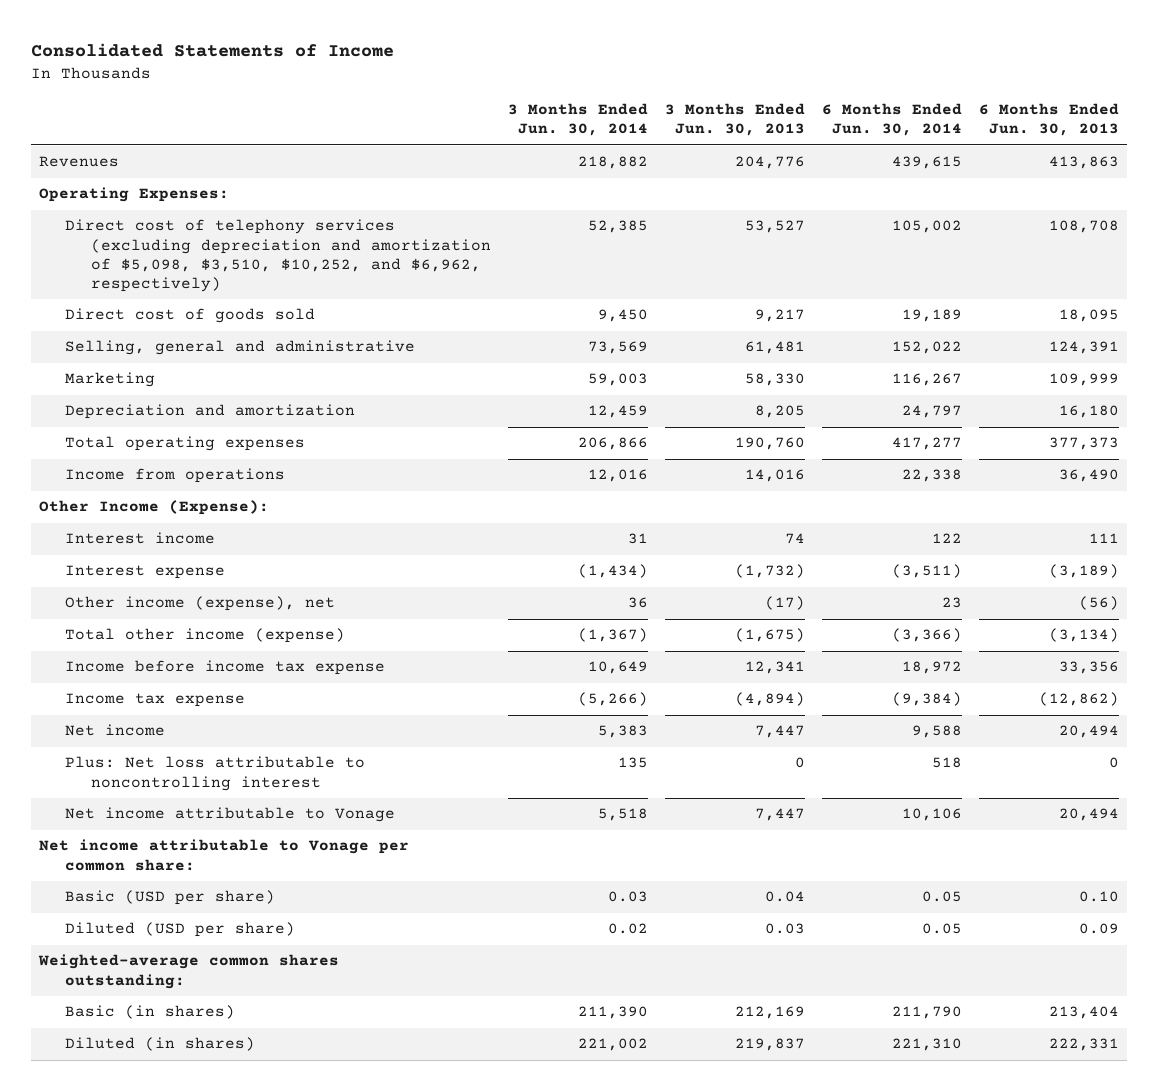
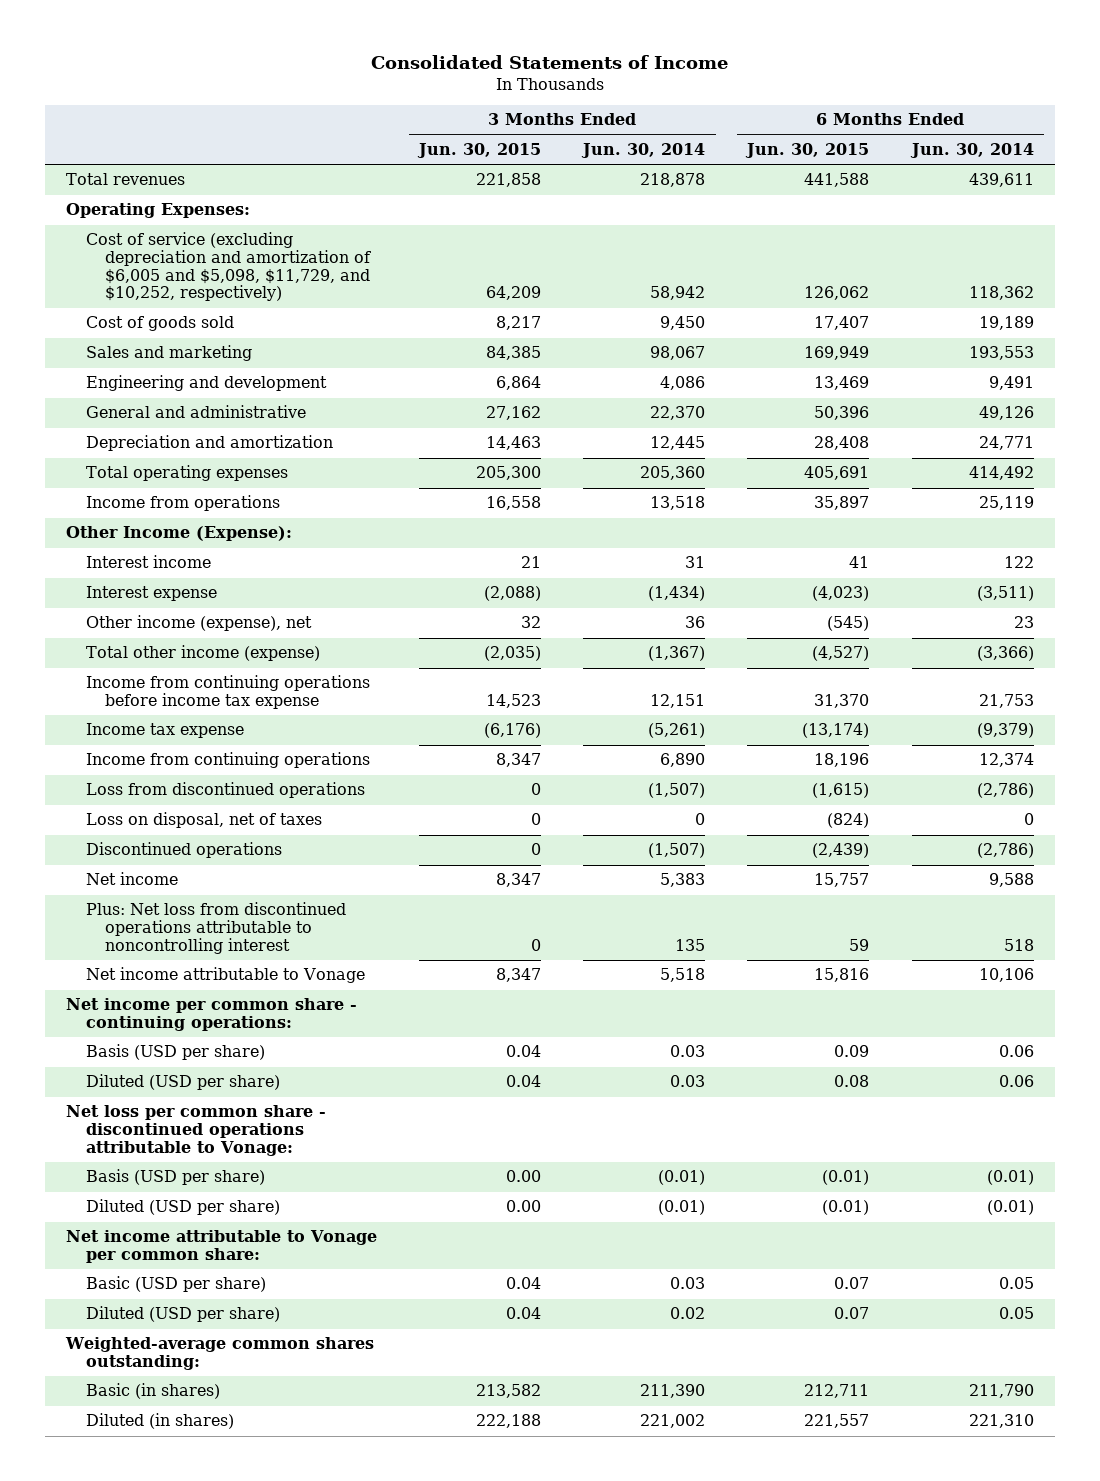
[664,103,805,137] 3 Months Ended Jun. 30, 2013 -> none
[978,103,1119,137] 6 Months Ended Jun. 30, 2013 -> none
none -> [417,143,542,159] Jun. 30, 2015
none -> [745,143,870,159] Jun. 30, 2015
[39,156,120,168] Revenues -> [66,173,186,186] Total revenues
[577,156,648,170] 218,882 -> [640,173,706,188] 218,878
[891,156,962,170] 439,615 -> [968,173,1034,188] 439,611
[64,372,155,388] Marketing -> none
[64,219,491,293] Direct cost of telephony services (excluding depreciation and amortization of $5,098, $3,510, $10,252, and $6,962, respectively) -> [85,232,372,302] Cost of service (excluding depreciation and amortization of $6,005 and $5,098, $11,729, and $10,252, respectively)
[587,220,648,234] 52,385 -> [650,286,706,301] 58,942
[891,220,962,234] 105,002 -> [968,286,1034,301] 118,362
[64,308,315,324] Direct cost of goods sold -> [85,316,234,332] Cost of goods sold
none -> [85,345,252,362] Sales and marketing
none -> [85,375,327,392] Engineering and development
[64,340,415,356] Selling, general and administrative -> [85,405,306,419] General and administrative
[587,341,648,355] 73,569 -> [650,406,706,421] 22,370
[891,341,962,355] 152,022 -> [978,406,1034,421] 49,126
[587,405,648,419] 12,459 -> [650,436,706,451] 12,445
[901,405,962,419] 24,797 -> [978,436,1034,451] 24,771
[577,437,648,451] 206,866 -> [640,466,706,481] 205,360
[891,437,962,451] 417,277 -> [968,466,1034,481] 414,492
[587,469,648,483] 12,016 -> [650,496,706,511] 13,518
[901,469,962,483] 22,338 -> [978,496,1034,511] 25,119
[64,660,385,676] Income before income tax expense -> [85,675,370,710] Income from continuing operations before income tax expense
[587,661,648,675] 10,649 -> [650,694,706,709] 12,151
[901,661,962,675] 18,972 -> [978,694,1034,709] 21,753
[577,692,648,707] (5,266) -> [648,723,706,739] (5,261)
[891,692,962,707] (9,384) -> [976,723,1034,739] (9,379)
none -> [85,752,370,769] Income from continuing operations
none -> [85,782,365,799] Loss from discontinued operations
none -> [85,812,322,829] Loss on disposal, net of taxes
none -> [85,842,282,859] Discontinued operations
[64,756,365,791] Plus: Net loss attributable to noncontrolling interest -> [85,902,346,954] Plus: Net loss from discontinued operations attributable to noncontrolling interest
none -> [66,998,358,1032] Net income per common share - continuing operations:
none -> [85,1044,265,1061] Basis (USD per share)
none -> [85,1074,280,1091] Diluted (USD per share)
none -> [66,1105,327,1156] Net loss per common share - discontinued operations attributable to Vonage:
none -> [85,1169,265,1186] Basis (USD per share)
none -> [85,1199,280,1216] Diluted (USD per share)

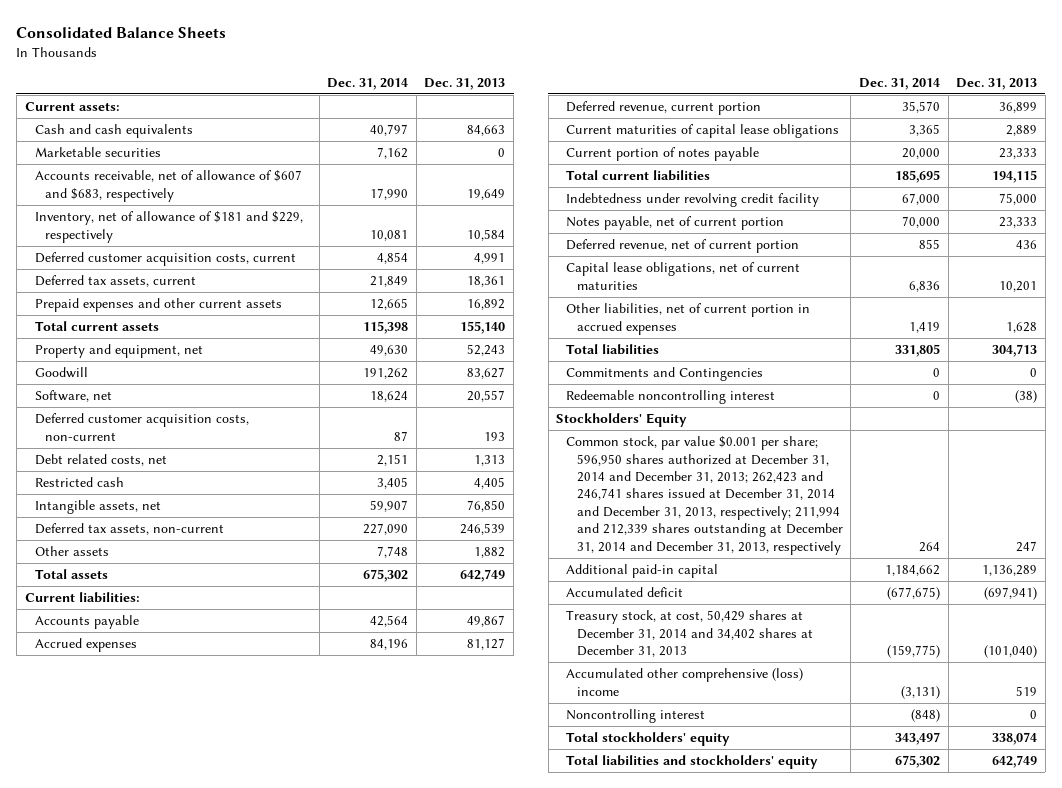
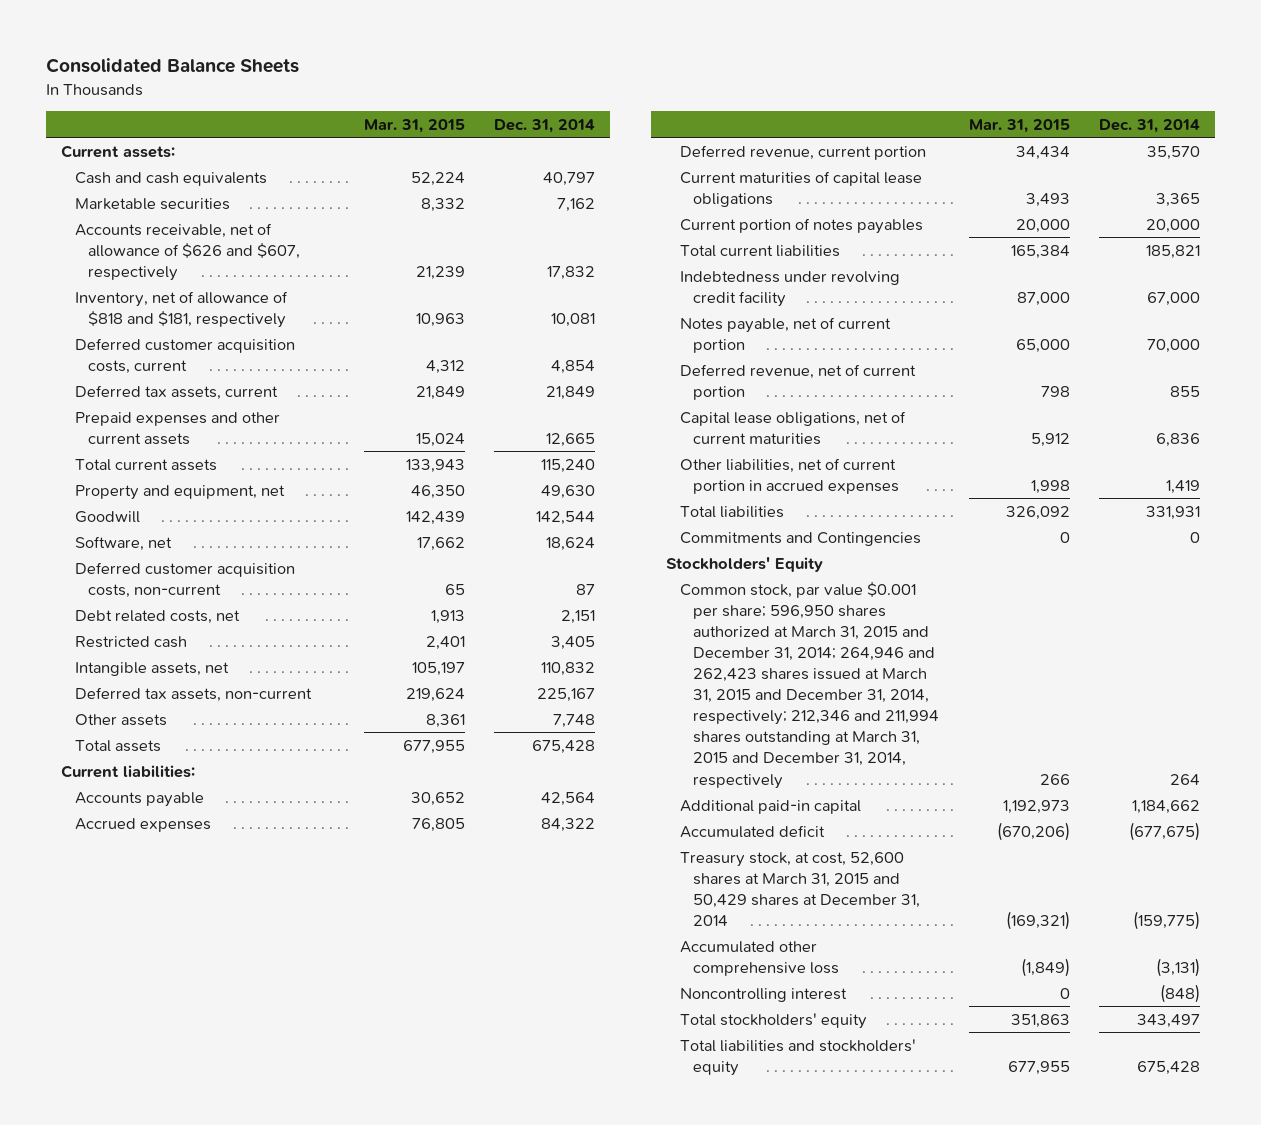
[424,77,506,90] Dec. 31, 2013 -> none
none -> [363,118,465,133] Mar. 31, 2015
[34,170,302,202] Accounts receivable, net of allowance of $607 and $683, respectively -> [74,222,300,281] Accounts receivable, net of allowance of $626 and $607, respectively
[370,187,409,200] 17,990 -> [547,265,596,280] 17,832
[34,211,303,243] Inventory, net of allowance of $181 and $229, respectively -> [74,290,288,328] Inventory, net of allowance of $818 and $181, respectively
[363,321,409,335] 115,398 -> [541,458,596,473] 115,240
[363,368,409,380] 191,262 -> [536,510,596,525] 142,544
[370,500,409,513] 59,907 -> [541,661,596,676] 110,832
[363,523,409,536] 227,090 -> [537,687,596,702] 225,167
[363,569,409,583] 675,302 -> [532,739,596,754] 675,428
[370,639,409,651] 84,196 -> [541,817,596,832] 84,322
[566,147,760,162] Current portion of notes payable -> [679,217,923,234] Current portion of notes payables
[894,170,940,184] 185,695 -> [1146,244,1201,259] 185,821
[894,344,940,358] 331,805 -> [1146,505,1201,520] 331,931
[566,390,776,405] Redeemable noncontrolling interest -> none
[566,436,843,555] Common stock, par value $0.001 per share; 596,950 shares authorized at December 31, 2014 and December 31, 2013; 262,423 and 246,741 shares issued at December 31, 2014 and December 31, 2013, respectively; 211,994 and 212,339 shares outstanding at December 31, 2014 and December 31, 2013, respectively -> [679,581,939,789] Common stock, par value $0.001 per share; 596,950 shares authorized at March 31, 2015 and December 31, 2014; 264,946 and 262,423 shares issued at March 31, 2015 and December 31, 2014, respectively; 212,346 and 211,994 shares outstanding at March 31, 2015 and December 31, 2014, respectively
[566,610,813,658] Treasury stock, at cost, 50,429 shares at December 31, 2014 and 34,402 shares at December 31, 2013 -> [679,851,920,926] Treasury stock, at cost, 52,600 shares at March 31, 2015 and 50,429 shares at December 31, 2014
[566,668,804,696] Accumulated other comprehensive (loss) income -> [679,940,839,976] Accumulated other comprehensive loss
[894,755,940,769] 675,302 -> [1137,1060,1201,1075] 675,428

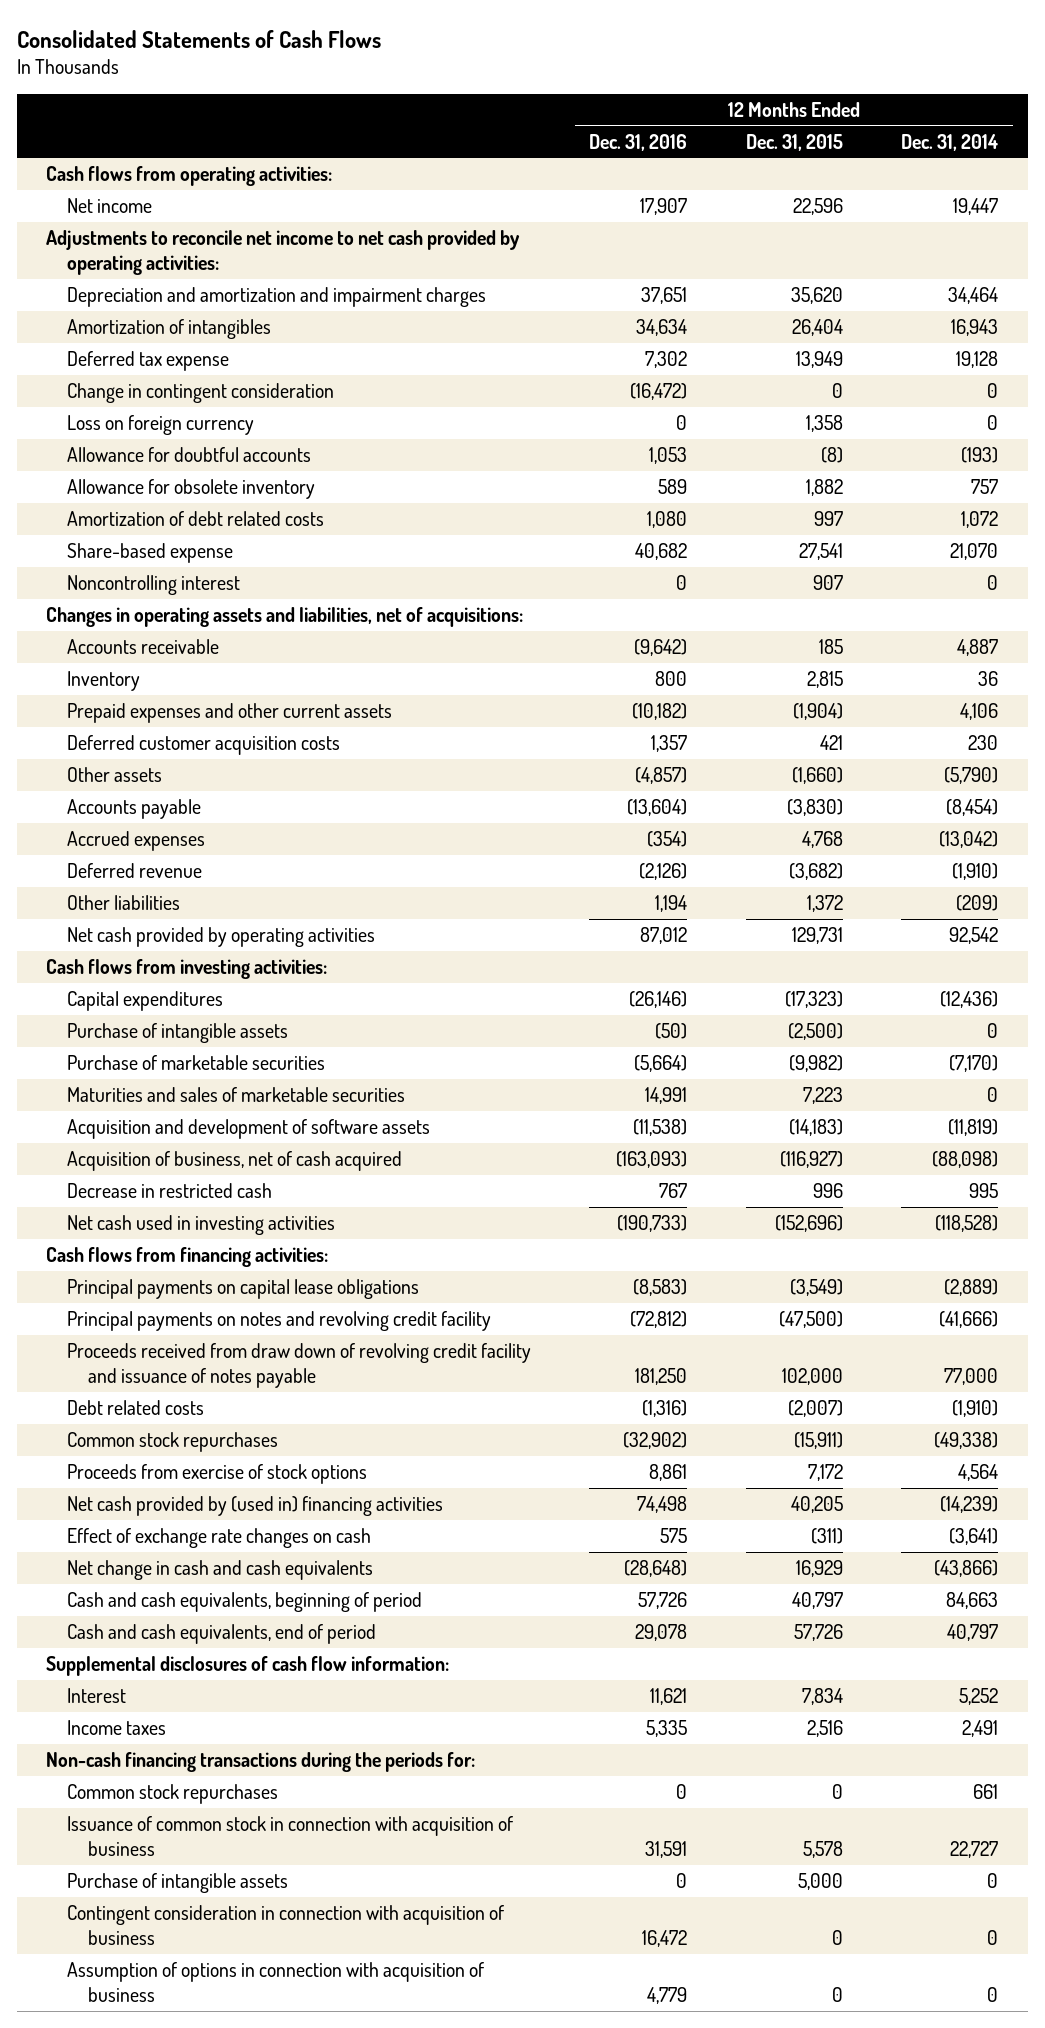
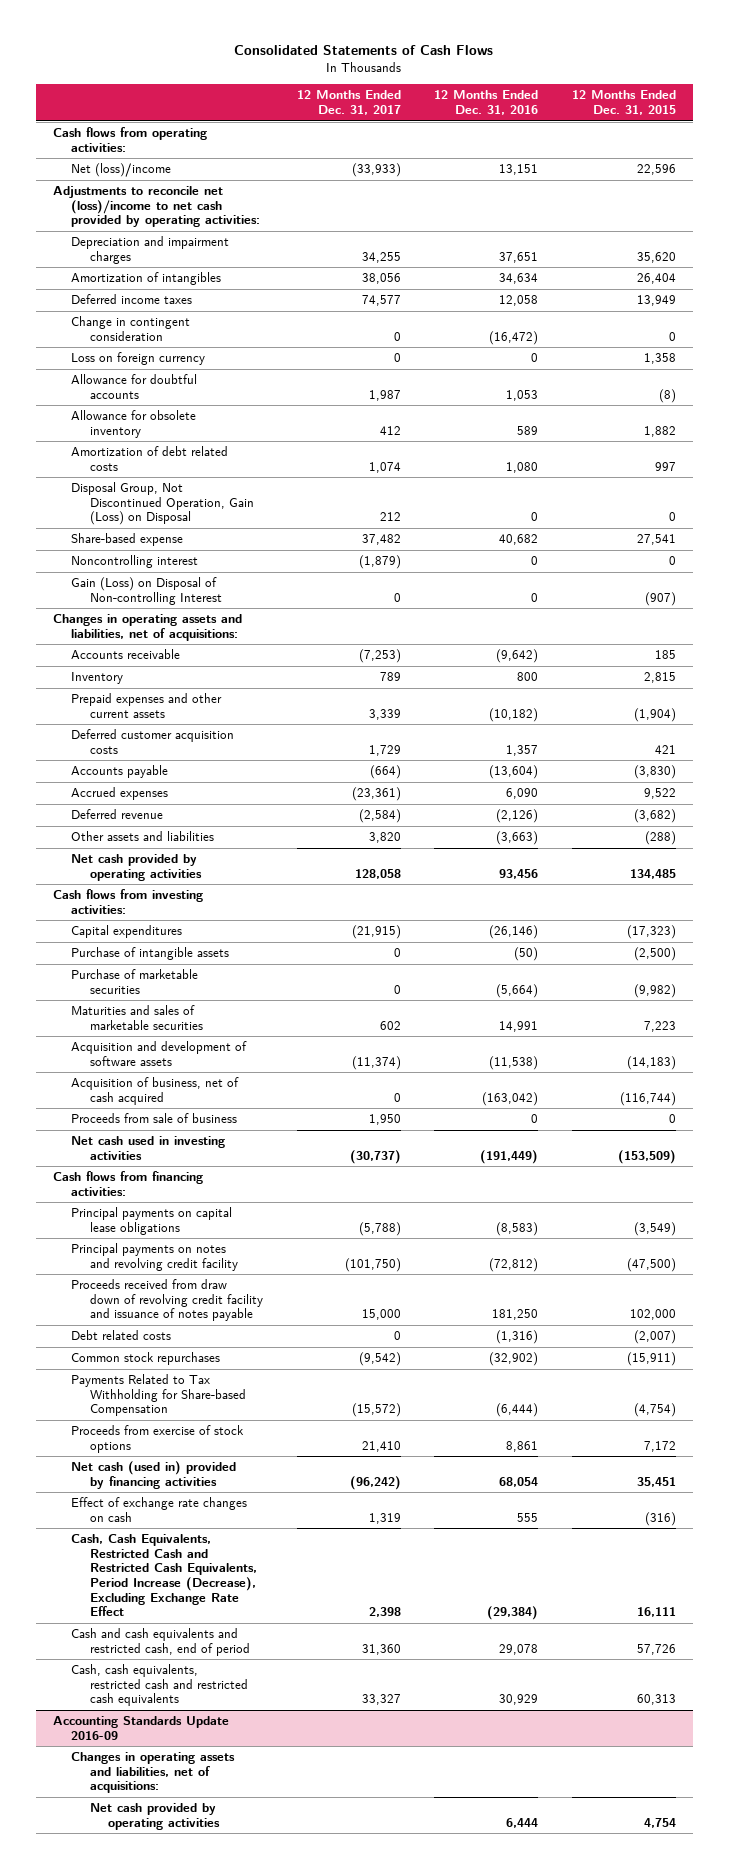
[901,133,999,151] Dec. 31, 2014 -> none
none -> [296,90,401,116] 12 Months Ended Dec. 31, 2017
[67,198,153,214] Net income -> [71,163,172,178] Net (loss)/income
[640,198,688,216] 17,907 -> [499,164,539,176] 13,151
[46,230,521,276] Adjustments to reconcile net income to net cash provided by operating activities: -> [52,186,261,228] Adjustments to reconcile net (loss)/income to net cash provided by operating activities:
[67,287,487,308] Depreciation and amortization and impairment charges -> [71,236,230,264] Depreciation and impairment charges
[67,351,230,372] Deferred tax expense -> [71,294,193,305] Deferred income taxes
[645,351,688,369] 7,302 -> [499,295,539,307] 12,058
none -> [71,482,254,526] Disposal Group, Not Discontinued Operation, Gain (Loss) on Disposal
[812,575,843,591] 907 -> [669,556,677,566] 0
none -> [71,577,222,605] Gain (Loss) on Disposal of Non-controlling Interest
[67,767,163,783] Other assets -> none
[647,831,688,848] (354) -> [506,788,539,800] 6,090
[801,831,843,849] 4,768 -> [644,788,677,800] 9,522
[67,895,181,911] Other liabilities -> [71,831,215,842] Other assets and liabilities
[655,895,688,913] 1,194 -> [496,831,539,846] (3,663)
[806,895,843,913] 1,372 -> [645,831,677,846] (288)
[640,927,688,945] 87,012 -> [499,868,539,879] 93,456
[791,927,843,945] 129,731 -> [630,868,677,879] 134,485
[67,1183,273,1199] Decrease in restricted cash -> none
[616,1151,688,1169] (163,093) -> [482,1091,539,1106] (163,042)
[779,1151,843,1169] (116,927) -> [620,1091,677,1106] (116,744)
none -> [71,1113,238,1124] Proceeds from sale of business
[617,1215,688,1233] (190,733) -> [480,1149,539,1164] (191,449)
[774,1215,843,1233] (152,696) -> [618,1149,677,1164] (153,509)
none -> [71,1374,246,1417] Payments Related to Tax Withholding for Share-based Compensation
[67,1560,374,1581] Net change in cash and cash equivalents -> none
[67,1624,377,1645] Cash and cash equivalents, end of period -> none
[46,1656,450,1677] Supplemental disclosures of cash flow information: -> none
[67,1688,127,1704] Interest -> none
[67,1720,167,1736] Income taxes -> none
[46,1752,476,1773] Non-cash financing transactions during the periods for: -> none
[67,1784,279,1805] Common stock repurchases -> none
[67,1816,514,1857] Issuance of common stock in connection with acquisition of business -> none
[67,1873,289,1894] Purchase of intangible assets -> none
[67,1905,505,1946] Contingent consideration in connection with acquisition of business -> none
[67,1962,485,2003] Assumption of options in connection with acquisition of business -> none
[67,1496,444,1517] Net cash provided by (used in) financing activities -> [71,1461,237,1489] Net cash (used in) provided by financing activities
[637,1496,688,1514] 74,498 -> [499,1476,539,1487] 68,054
[790,1496,843,1514] 40,205 -> [637,1476,677,1487] 35,451
[660,1528,688,1544] 575 -> [517,1512,539,1522] 555
[810,1528,843,1545] (311) -> [645,1511,677,1526] (316)
none -> [71,1534,257,1617] Cash, Cash Equivalents, Restricted Cash and Restricted Cash Equivalents, Period Increase (Decrease), Excluding Exchange Rate Effect
[67,1592,423,1613] Cash and cash equivalents, beginning of period -> [71,1628,250,1656] Cash and cash equivalents and restricted cash, end of period
[638,1592,688,1610] 57,726 -> [499,1643,539,1655] 29,078
[791,1592,843,1610] 40,797 -> [637,1643,677,1655] 57,726
none -> [71,1664,248,1707] Cash, cash equivalents, restricted cash and restricted cash equivalents
none -> [52,1716,229,1740] Accounting Standards Update 2016-09
none -> [71,1752,236,1794] Changes in operating assets and liabilities, net of acquisitions:
none -> [89,1803,221,1830] Net cash provided by operating activities

